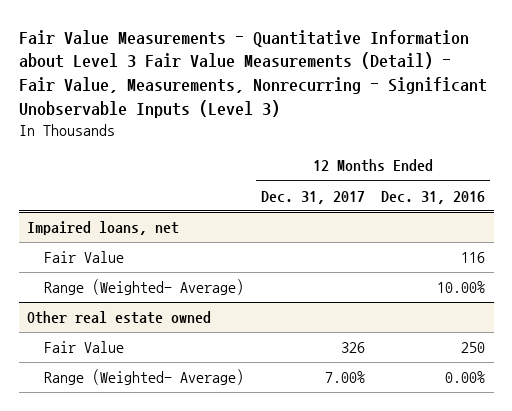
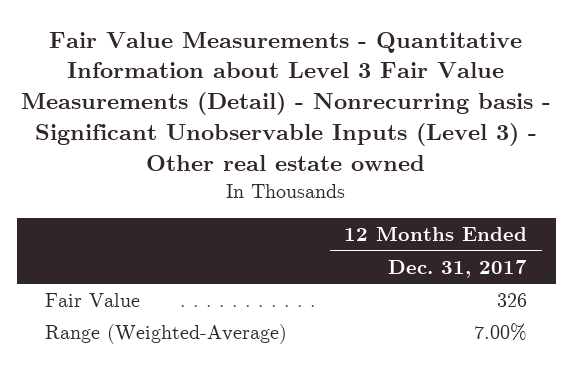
[18,29,487,119] Fair Value Measurements - Quantitative Information about Level 3 Fair Value Measurements (Detail) - Fair Value, Measurements, Nonrecurring - Significant Unobservable Inputs (Level 3) -> [21,31,552,172] Fair Value Measurements - Quantitative Information about Level 3 Fair Value Measurements (Detail) - Nonrecurring basis - Significant Unobservable Inputs (Level 3) - Other real estate owned
[381,190,486,204] Dec. 31, 2016 -> none
[27,220,180,235] Impaired loans, net -> none
[43,250,124,263] Fair Value -> none
[43,278,244,295] Range (Weighted- Average) -> none
[27,310,212,324] Other real estate owned -> none
[43,368,244,385] Range (Weighted- Average) -> [45,324,288,345] Range (Weighted-Average)

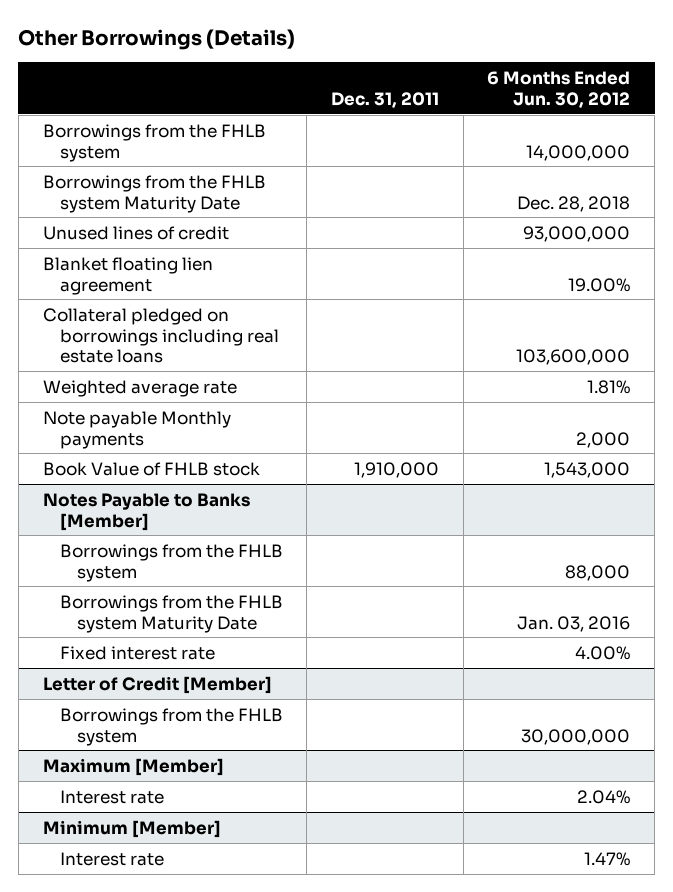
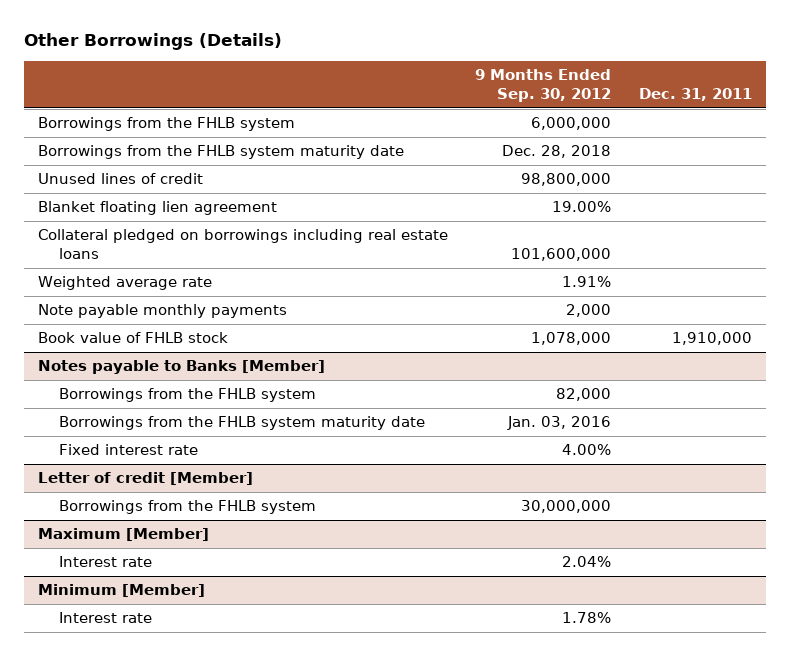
[487,70,631,108] 6 Months Ended Jun. 30, 2012 -> none
none -> [475,69,612,103] 9 Months Ended Sep. 30, 2012
[42,174,266,213] Borrowings from the FHLB system Maturity Date -> [37,145,404,160] Borrowings from the FHLB system maturity date
[42,410,231,449] Note payable Monthly payments -> [37,304,287,319] Note payable monthly payments
[42,461,260,476] Book Value of FHLB stock -> [37,332,228,344] Book value of FHLB stock
[42,492,250,531] Notes Payable to Banks [Member] -> [37,360,325,375] Notes payable to Banks [Member]
[59,594,283,633] Borrowings from the FHLB system Maturity Date -> [59,416,426,431] Borrowings from the FHLB system maturity date
[42,675,272,694] Letter of Credit [Member] -> [37,472,253,486] Letter of credit [Member]

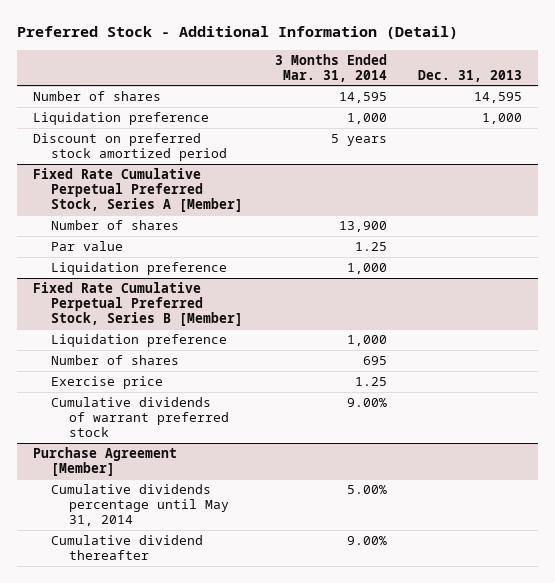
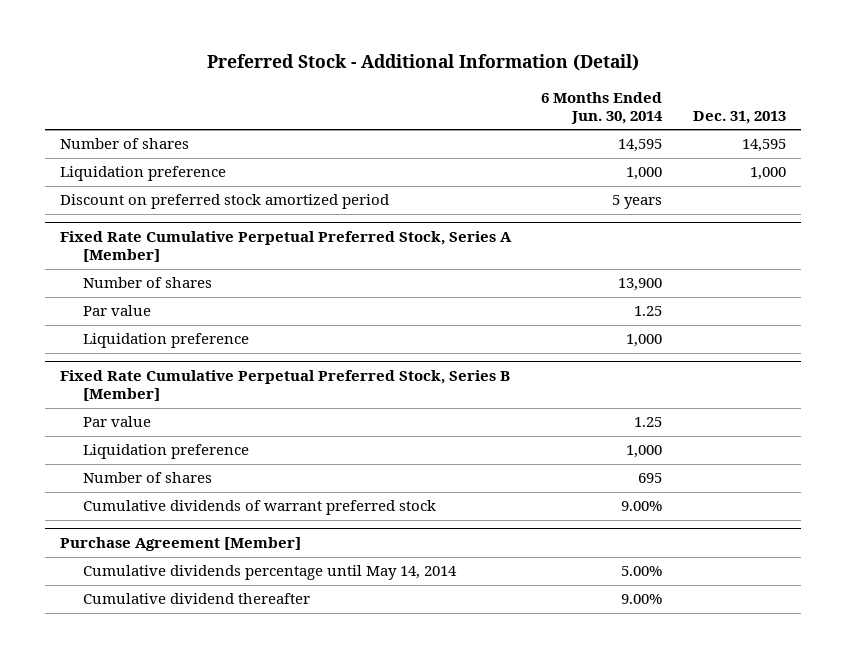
[274,53,387,82] 3 Months Ended Mar. 31, 2014 -> none
none -> [541,91,664,124] 6 Months Ended Jun. 30, 2014
none -> [83,416,152,428] Par value
[50,376,163,390] Exercise price -> none
[50,484,230,526] Cumulative dividends percentage until May 31, 2014 -> [83,565,458,581] Cumulative dividends percentage until May 14, 2014

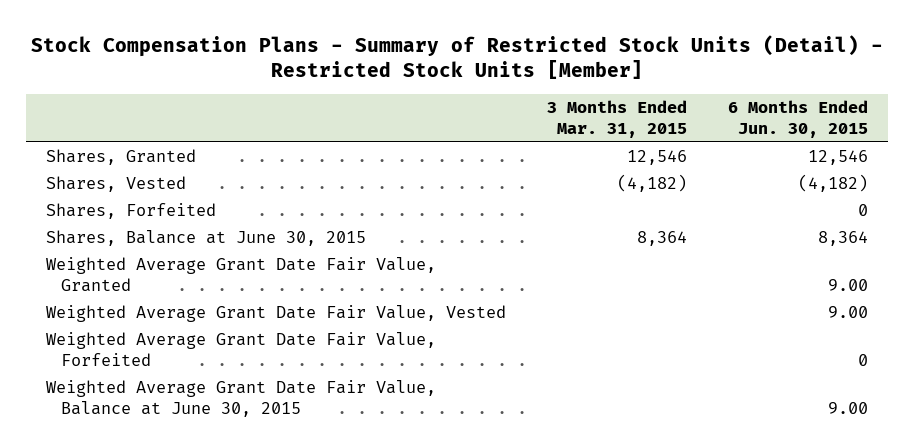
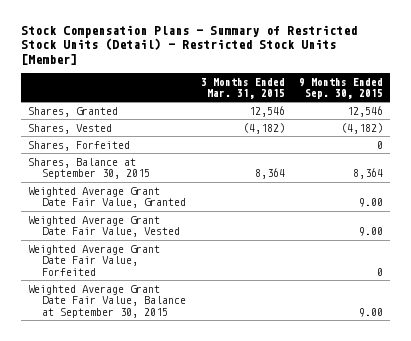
[727,100,868,139] 6 Months Ended Jun. 30, 2015 -> none
none -> [299,77,384,99] 9 Months Ended Sep. 30, 2015
[46,230,367,247] Shares, Balance at June 30, 2015 -> [28,157,151,180] Shares, Balance at September 30, 2015
[46,380,437,418] Weighted Average Grant Date Fair Value, Balance at June 30, 2015 -> [28,284,187,318] Weighted Average Grant Date Fair Value, Balance at September 30, 2015

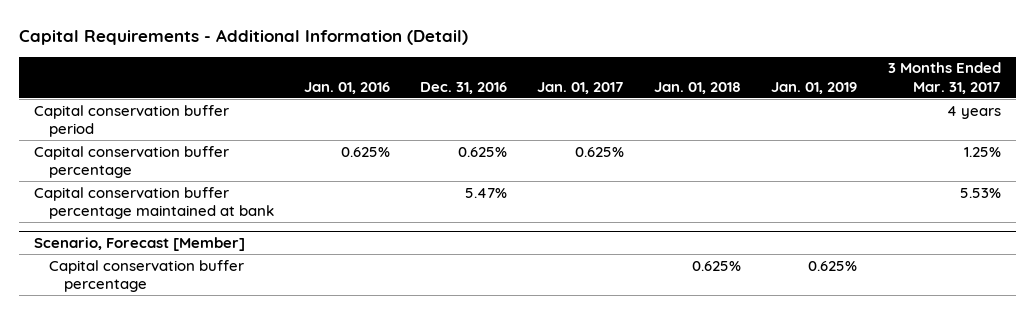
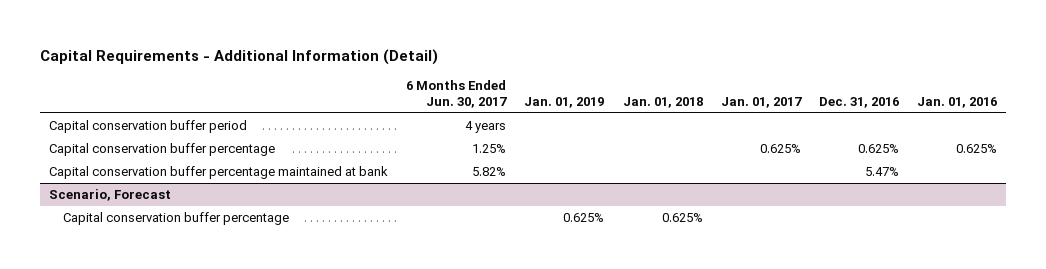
[887,62,1001,94] 3 Months Ended Mar. 31, 2017 -> none
none -> [406,79,508,109] 6 Months Ended Jun. 30, 2017
[33,236,245,251] Scenario, Forecast [Member] -> [49,189,172,202] Scenario, Forecast

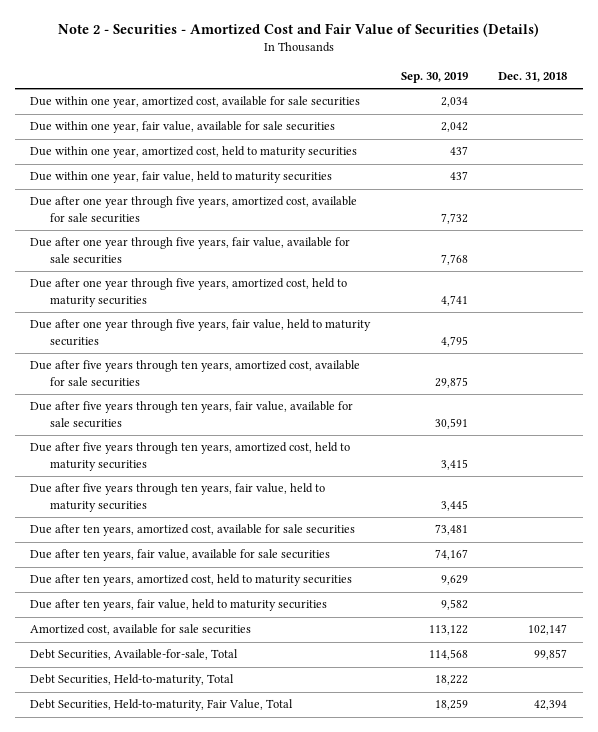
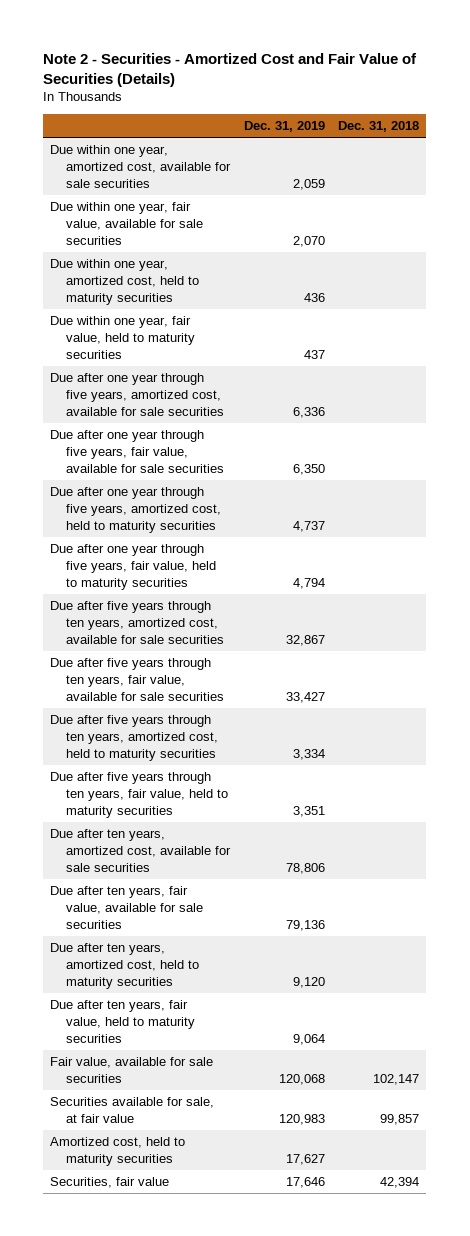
[400,72,468,84] Sep. 30, 2019 -> none
none -> [243,121,325,133] Dec. 31, 2019
[30,624,252,636] Amortized cost, available for sale securities -> [50,1056,214,1083] Fair value, available for sale securities
[30,649,239,661] Debt Securities, Available-for-sale, Total -> [50,1096,215,1123] Securities available for sale, at fair value
[30,674,235,687] Debt Securities, Held-to-maturity, Total -> [50,1136,186,1166] Amortized cost, held to maturity securities
[30,699,294,712] Debt Securities, Held-to-maturity, Fair Value, Total -> [50,1176,170,1188] Securities, fair value

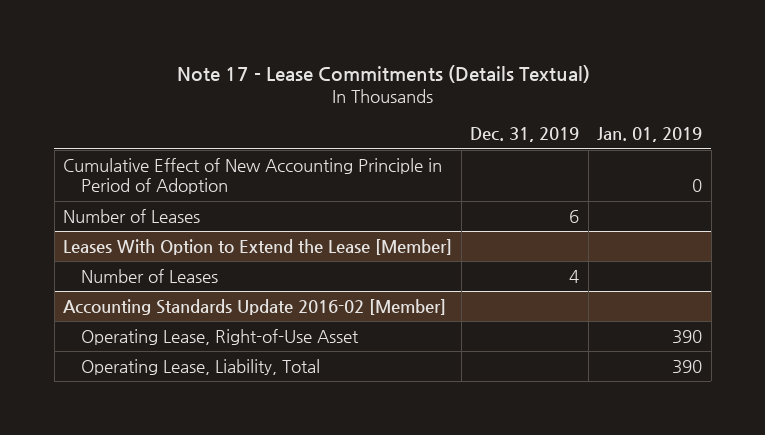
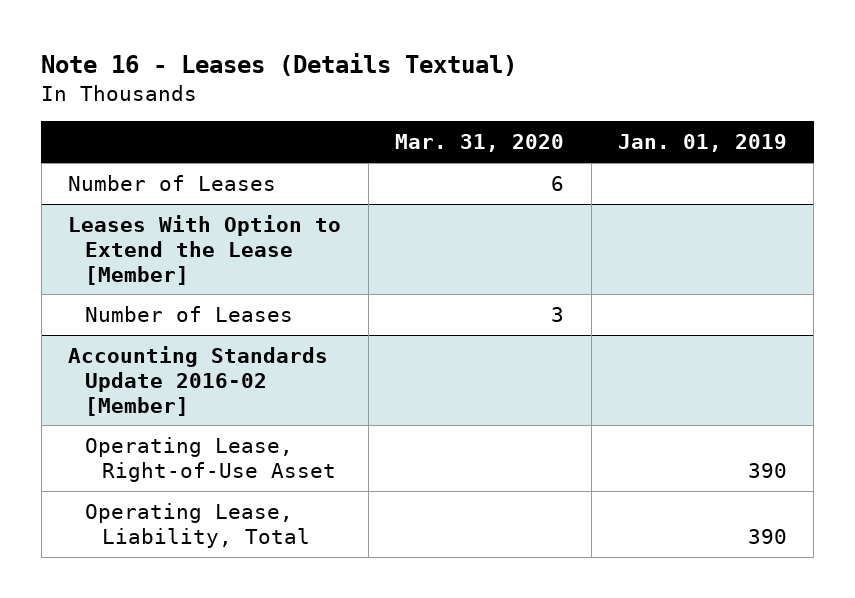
[176,64,590,83] Note 17 - Lease Commitments (Details Textual) -> [41,53,518,77] Note 16 - Leases (Details Textual)
[470,127,580,143] Dec. 31, 2019 -> none
none -> [395,134,565,153] Mar. 31, 2020
[63,157,443,195] Cumulative Effect of New Accounting Principle in Period of Adoption -> none

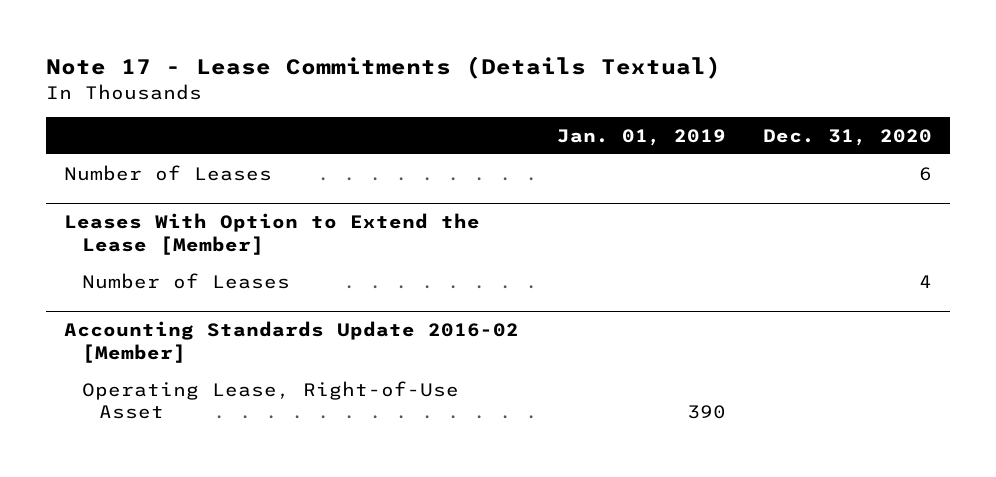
[41,53,518,77] Note 16 - Leases (Details Textual) -> [45,56,721,80] Note 17 - Lease Commitments (Details Textual)
[395,134,565,153] Mar. 31, 2020 -> none
none -> [762,128,932,146] Dec. 31, 2020
[85,502,311,548] Operating Lease, Liability, Total -> none

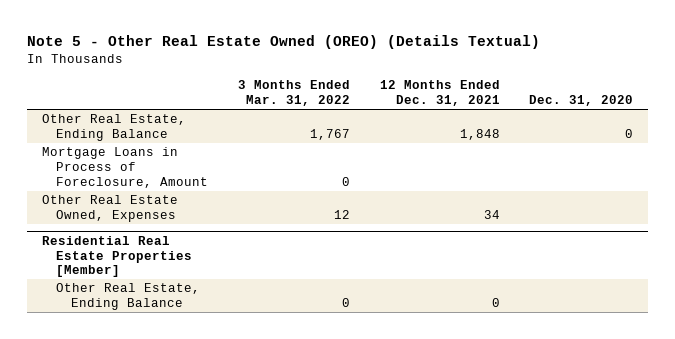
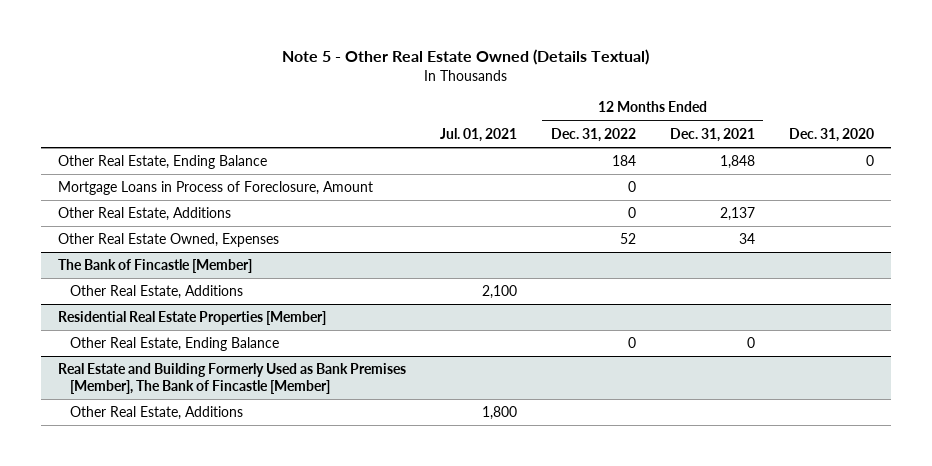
[26,35,540,50] Note 5 - Other Real Estate Owned (OREO) (Details Textual) -> [281,49,649,66] Note 5 - Other Real Estate Owned (Details Textual)
[237,80,350,107] 3 Months Ended Mar. 31, 2022 -> none
none -> [439,127,517,142] Jul. 01, 2021
none -> [550,127,636,142] Dec. 31, 2022
none -> [57,207,231,222] Other Real Estate, Additions
none -> [57,259,252,274] The Bank of Fincastle [Member]
none -> [69,285,243,300] Other Real Estate, Additions
none -> [57,363,406,394] Real Estate and Building Formerly Used as Bank Premises [Member], The Bank of Fincastle [Member]
none -> [69,406,243,421] Other Real Estate, Additions

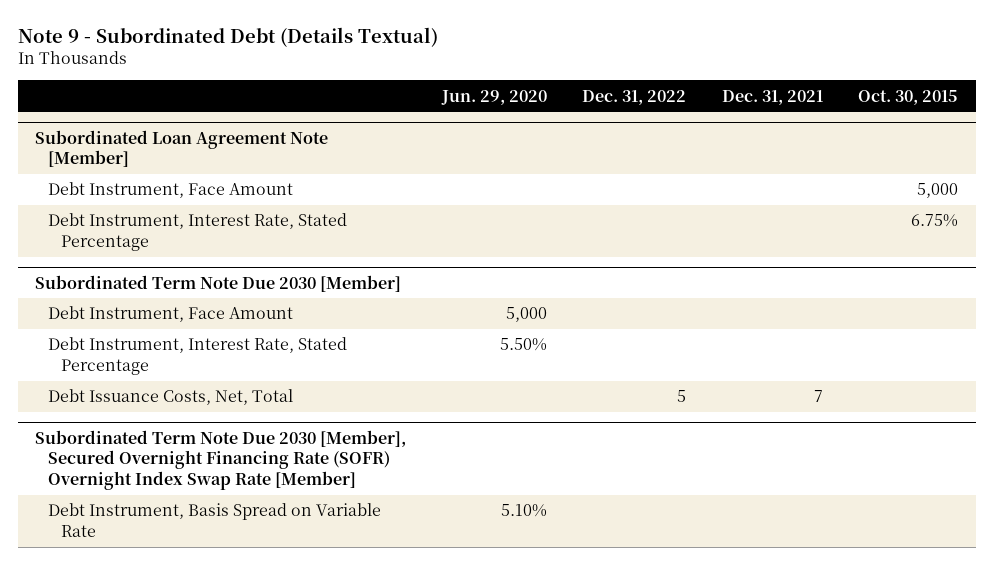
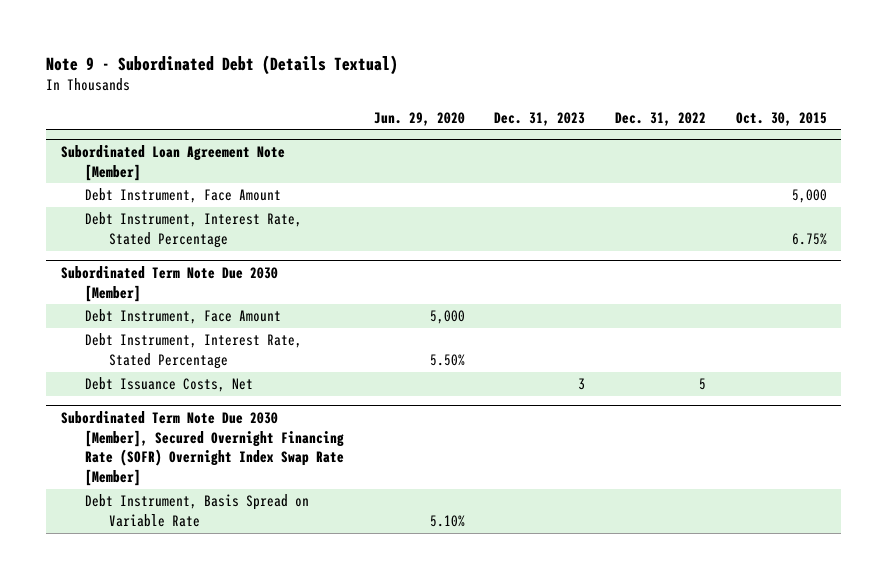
[721,89,823,105] Dec. 31, 2021 -> none
none -> [494,111,586,126] Dec. 31, 2023
[48,389,294,406] Debt Issuance Costs, Net, Total -> [84,377,253,393] Debt Issuance Costs, Net

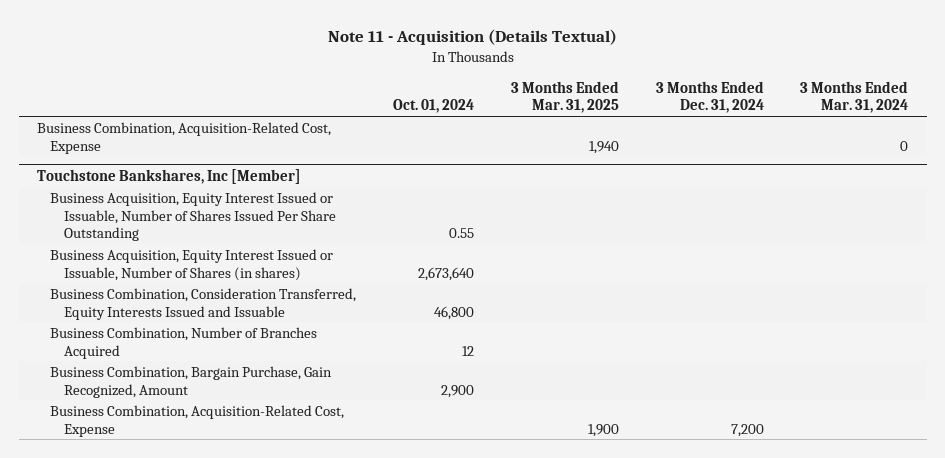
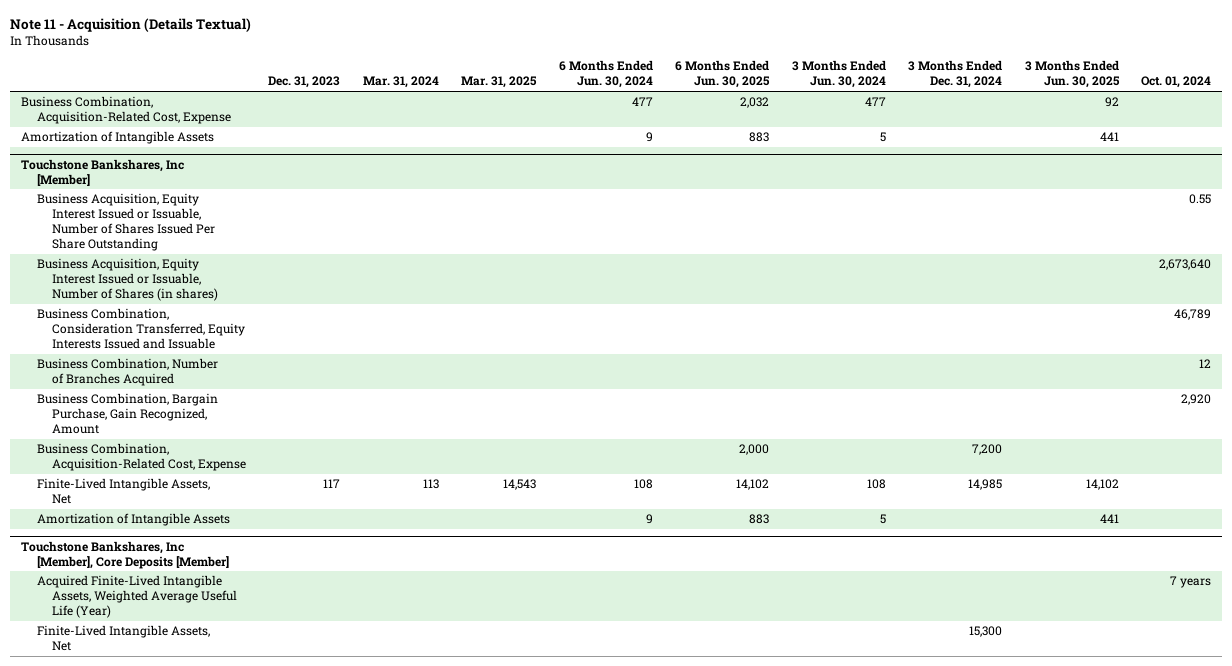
[510,80,619,114] 3 Months Ended Mar. 31, 2025 -> none
[800,80,909,114] 3 Months Ended Mar. 31, 2024 -> none
none -> [268,76,341,89] Dec. 31, 2023
none -> [362,76,439,89] Mar. 31, 2024
none -> [461,76,538,89] Mar. 31, 2025
none -> [558,60,653,89] 6 Months Ended Jun. 30, 2024
none -> [675,60,771,89] 6 Months Ended Jun. 30, 2025
none -> [791,60,886,89] 3 Months Ended Jun. 30, 2024
none -> [1024,60,1120,89] 3 Months Ended Jun. 30, 2025
none -> [21,131,215,145] Amortization of Intangible Assets
[434,305,475,320] 46,800 -> [1174,309,1212,321] 46,789
[441,384,475,398] 2,900 -> [1181,394,1212,406] 2,920
none -> [36,478,210,505] Finite-Lived Intangible Assets, Net
none -> [36,513,230,527] Amortization of Intangible Assets
none -> [21,540,229,569] Touchstone Bankshares, Inc [Member], Core Deposits [Member]
none -> [36,575,237,619] Acquired Finite-Lived Intangible Assets, Weighted Average Useful Life (Year)
none -> [36,625,210,652] Finite-Lived Intangible Assets, Net

